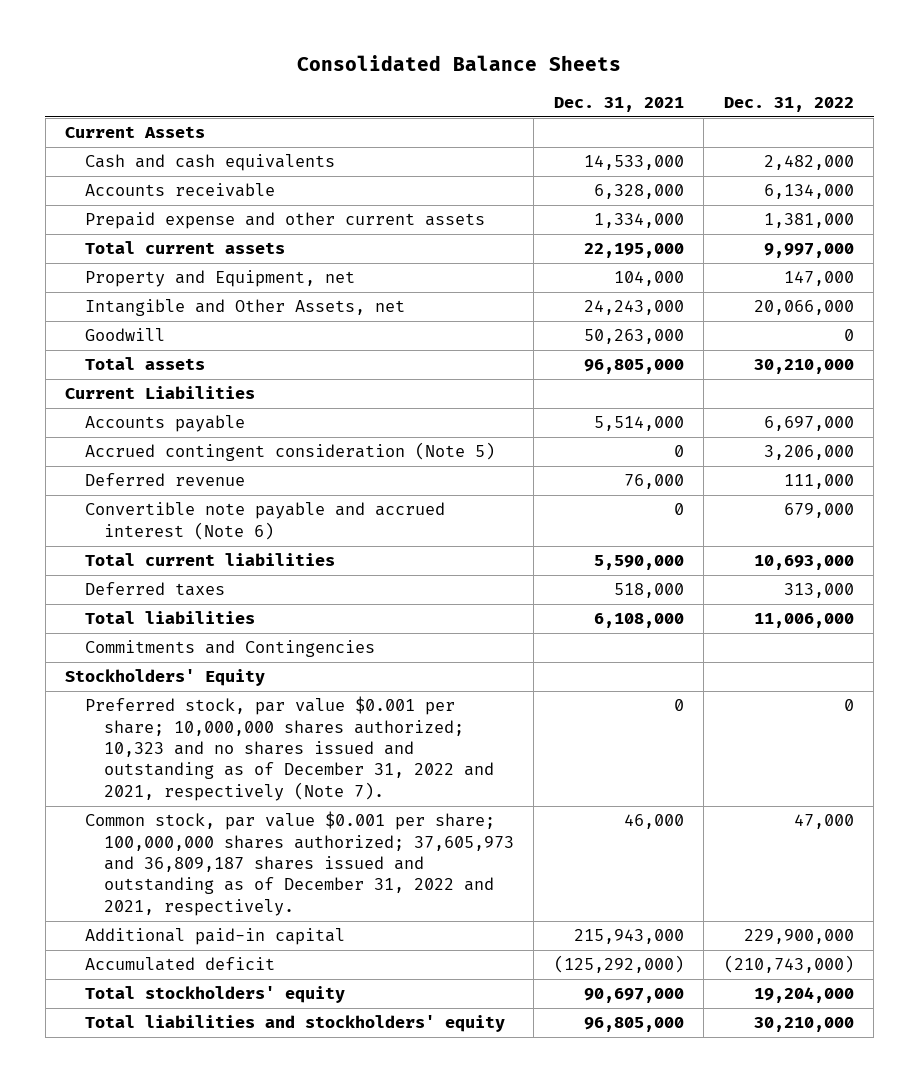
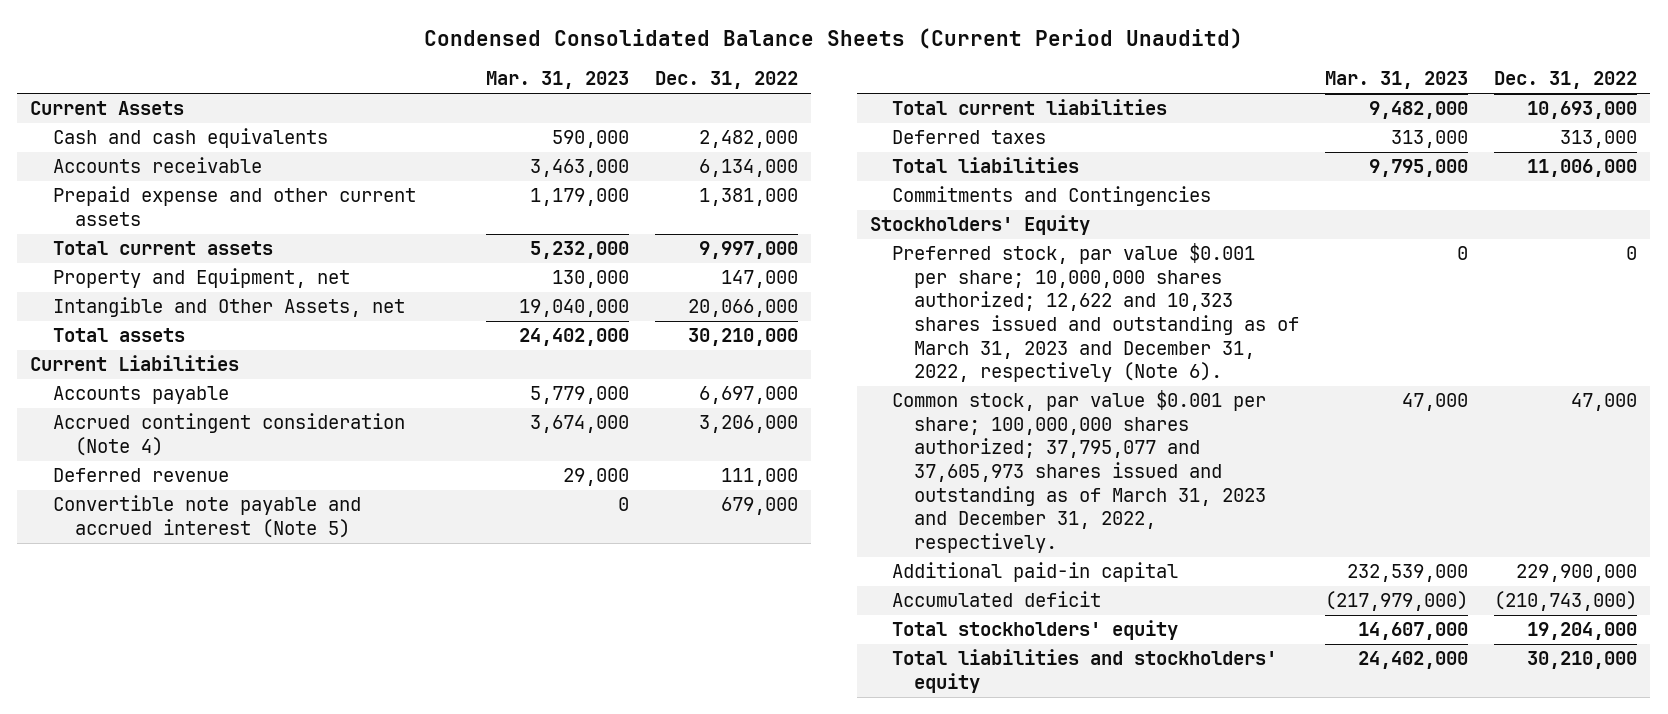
[297,54,622,71] Consolidated Balance Sheets -> [423,27,1243,49] Condensed Consolidated Balance Sheets (Current Period Unauditd)
[553,96,684,112] Dec. 31, 2021 -> none
none -> [485,71,629,90] Mar. 31, 2023
[84,328,165,342] Goodwill -> none
[84,442,495,462] Accrued contingent consideration (Note 5) -> [52,413,405,456] Accrued contingent consideration (Note 4)
[84,502,445,540] Convertible note payable and accrued interest (Note 6) -> [52,495,361,538] Convertible note payable and accrued interest (Note 5)
[84,696,494,801] Preferred stock, par value $0.001 per share; 10,000,000 shares authorized; 10,323 and no shares issued and outstanding as of December 31, 2022 and 2021, respectively (Note 7). -> [891,243,1299,383] Preferred stock, par value $0.001 per share; 10,000,000 shares authorized; 12,622 and 10,323 shares issued and outstanding as of March 31, 2023 and December 31, 2022, respectively (Note 6).
[84,811,514,916] Common stock, par value $0.001 per share; 100,000,000 shares authorized; 37,605,973 and 36,809,187 shares issued and outstanding as of December 31, 2022 and 2021, respectively. -> [891,390,1266,554] Common stock, par value $0.001 per share; 100,000,000 shares authorized; 37,795,077 and 37,605,973 shares issued and outstanding as of March 31, 2023 and December 31, 2022, respectively.

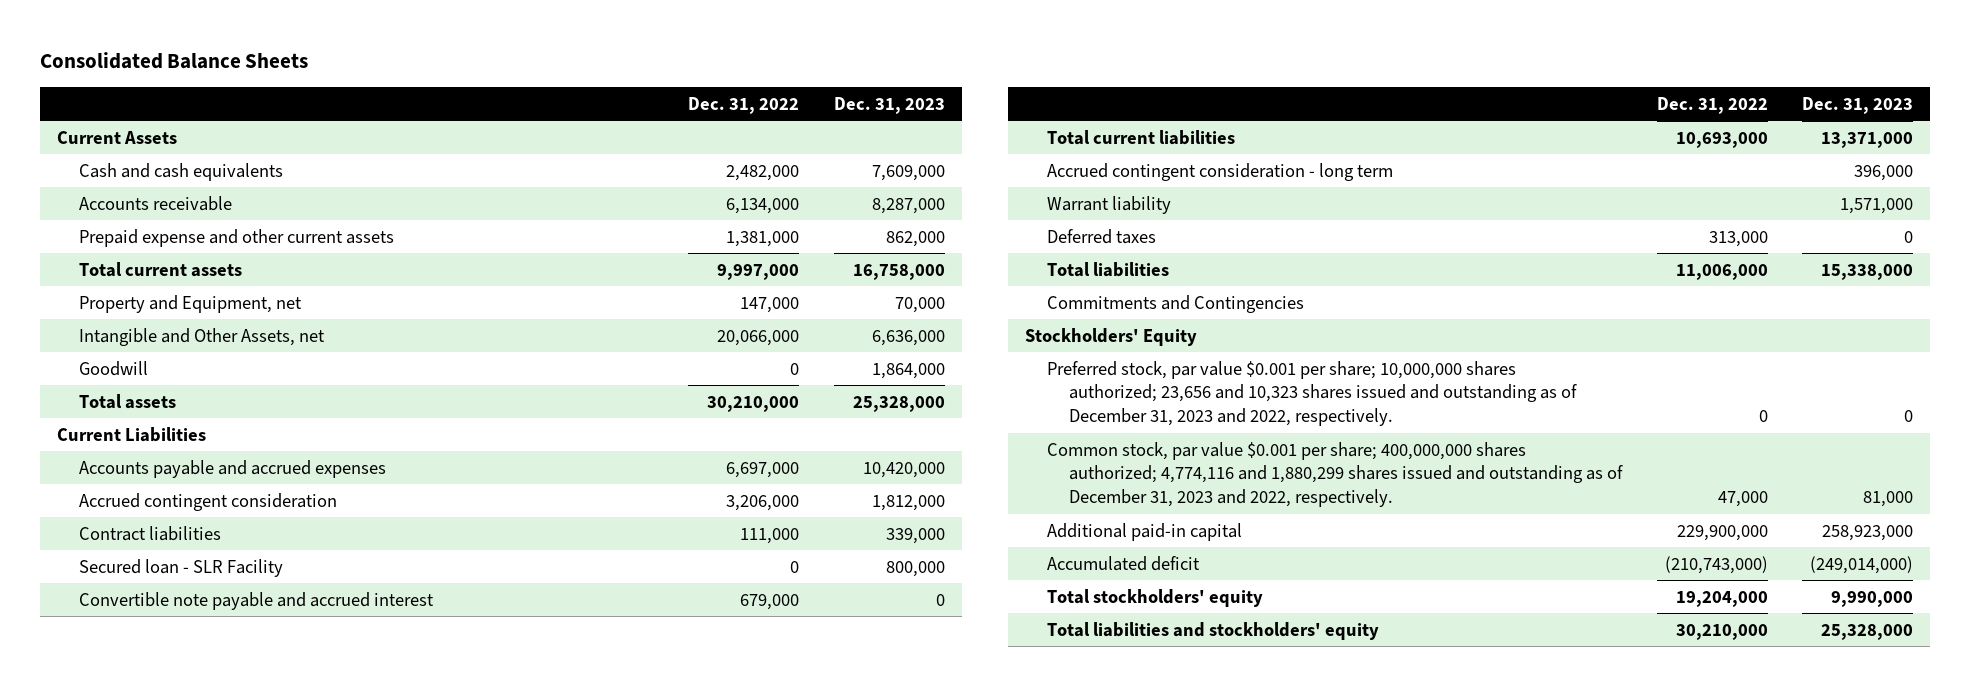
[423,27,1243,49] Condensed Consolidated Balance Sheets (Current Period Unauditd) -> [39,52,308,70] Consolidated Balance Sheets
[485,71,629,90] Mar. 31, 2023 -> none
none -> [833,96,945,114] Dec. 31, 2023
none -> [79,360,149,376] Goodwill
[52,386,229,405] Accounts payable -> [79,459,387,478] Accounts payable and accrued expenses
[52,413,405,456] Accrued contingent consideration (Note 4) -> [79,492,338,511] Accrued contingent consideration
[52,468,229,483] Deferred revenue -> [79,525,222,541] Contract liabilities
none -> [79,558,284,577] Secured loan - SLR Facility
[52,495,361,538] Convertible note payable and accrued interest (Note 5) -> [79,591,435,610] Convertible note payable and accrued interest
none -> [1047,162,1394,181] Accrued contingent consideration - long term
none -> [1047,195,1172,214] Warrant liability
[891,243,1299,383] Preferred stock, par value $0.001 per share; 10,000,000 shares authorized; 12,622 and 10,323 shares issued and outstanding as of March 31, 2023 and December 31, 2022, respectively (Note 6). -> [1047,360,1578,426] Preferred stock, par value $0.001 per share; 10,000,000 shares authorized; 23,656 and 10,323 shares issued and outstanding as of December 31, 2023 and 2022, respectively.
[891,390,1266,554] Common stock, par value $0.001 per share; 100,000,000 shares authorized; 37,795,077 and 37,605,973 shares issued and outstanding as of March 31, 2023 and December 31, 2022, respectively. -> [1047,441,1624,507] Common stock, par value $0.001 per share; 400,000,000 shares authorized; 4,774,116 and 1,880,299 shares issued and outstanding as of December 31, 2023 and 2022, respectively.

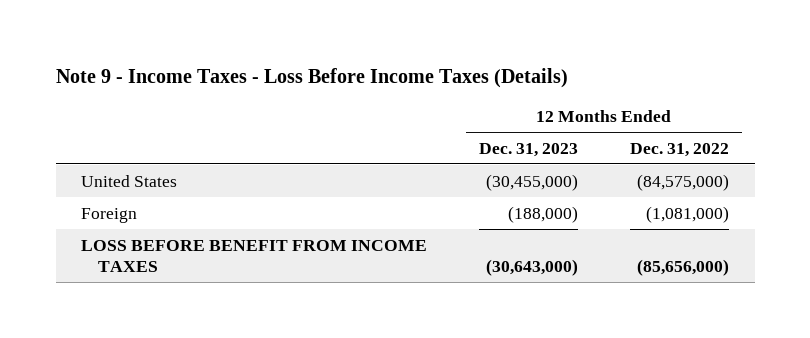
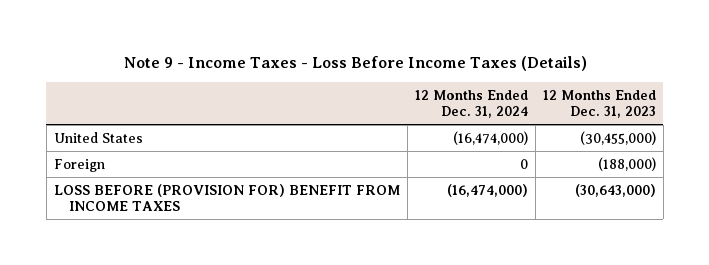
[630,142,730,157] Dec. 31, 2022 -> none
none -> [414,89,528,119] 12 Months Ended Dec. 31, 2024
[81,239,428,273] LOSS BEFORE BENEFIT FROM INCOME TAXES -> [53,183,400,212] LOSS BEFORE (PROVISION FOR) BENEFIT FROM INCOME TAXES

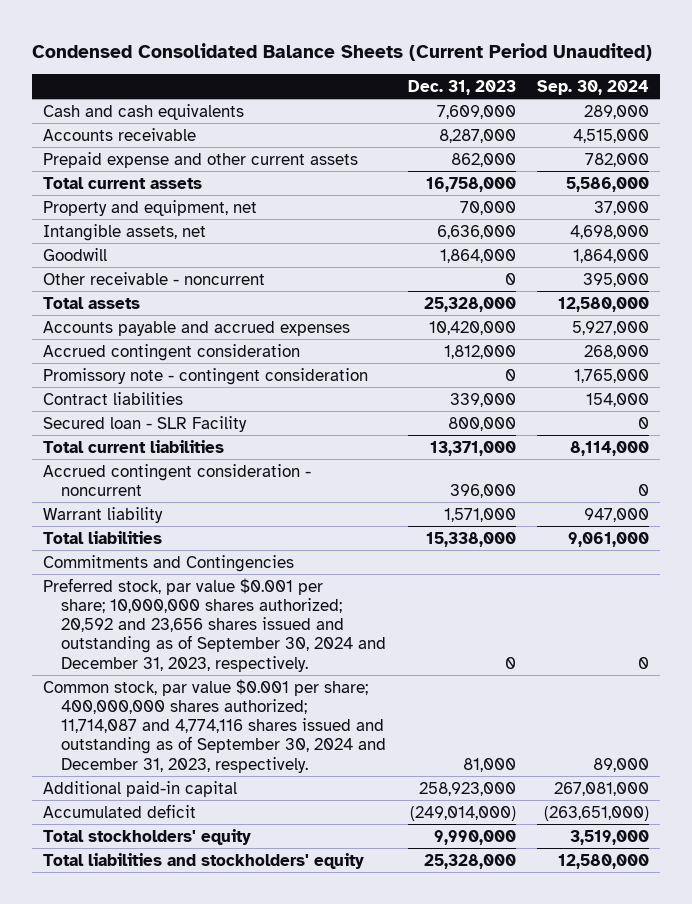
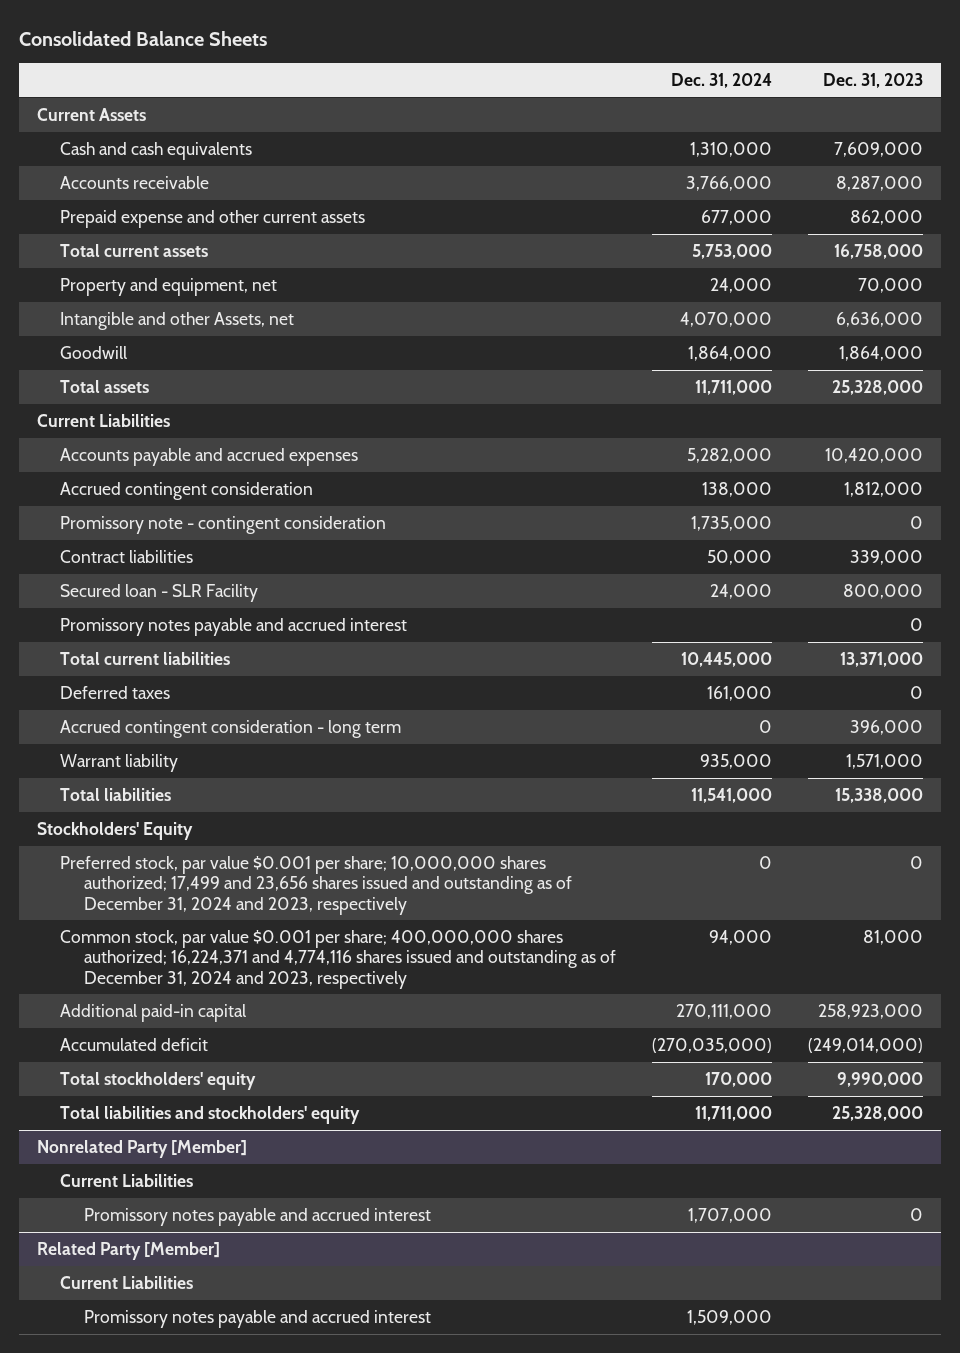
[32,42,653,61] Condensed Consolidated Balance Sheets (Current Period Unaudited) -> [18,30,267,46] Consolidated Balance Sheets
[537,80,650,96] Sep. 30, 2024 -> none
none -> [671,72,773,88] Dec. 31, 2024
none -> [36,107,146,121] Current Assets
[42,223,206,241] Intangible assets, net -> [60,311,295,330] Intangible and other Assets, net
[42,271,265,285] Other receivable - noncurrent -> none
none -> [36,413,170,427] Current Liabilities
none -> [60,617,408,636] Promissory notes payable and accrued interest
none -> [60,685,171,699] Deferred taxes
[42,463,311,496] Accrued contingent consideration - noncurrent -> [60,719,402,738] Accrued contingent consideration - long term
[42,554,294,572] Commitments and Contingencies -> none
none -> [36,821,193,840] Stockholders' Equity
[42,577,387,672] Preferred stock, par value $0.001 per share; 10,000,000 shares authorized; 20,592 and 23,656 shares issued and outstanding as of September 30, 2024 and December 31, 2023, respectively. -> [60,855,573,915] Preferred stock, par value $0.001 per share; 10,000,000 shares authorized; 17,499 and 23,656 shares issued and outstanding as of December 31, 2024 and 2023, respectively
[42,678,387,773] Common stock, par value $0.001 per share; 400,000,000 shares authorized; 11,714,087 and 4,774,116 shares issued and outstanding as of September 30, 2024 and December 31, 2023, respectively. -> [60,929,617,989] Common stock, par value $0.001 per share; 400,000,000 shares authorized; 16,224,371 and 4,774,116 shares issued and outstanding as of December 31, 2024 and 2023, respectively
none -> [36,1139,247,1158] Nonrelated Party [Member]
none -> [60,1173,194,1187] Current Liabilities
none -> [84,1207,432,1226] Promissory notes payable and accrued interest
none -> [36,1241,220,1260] Related Party [Member]
none -> [60,1275,194,1289] Current Liabilities
none -> [84,1309,432,1328] Promissory notes payable and accrued interest

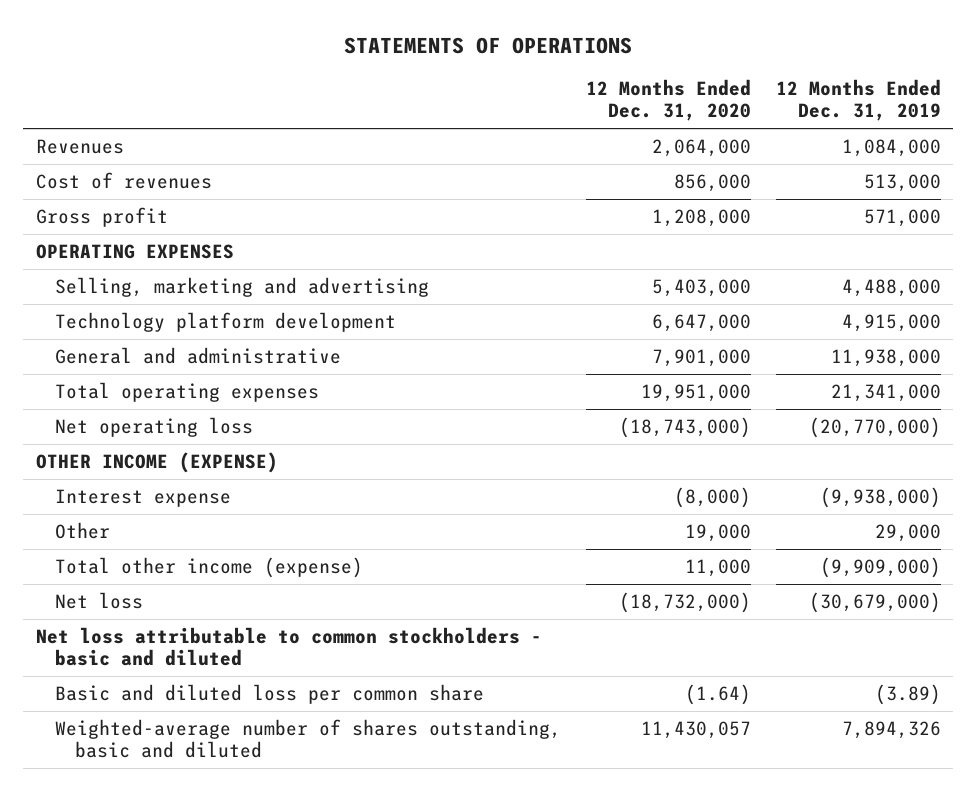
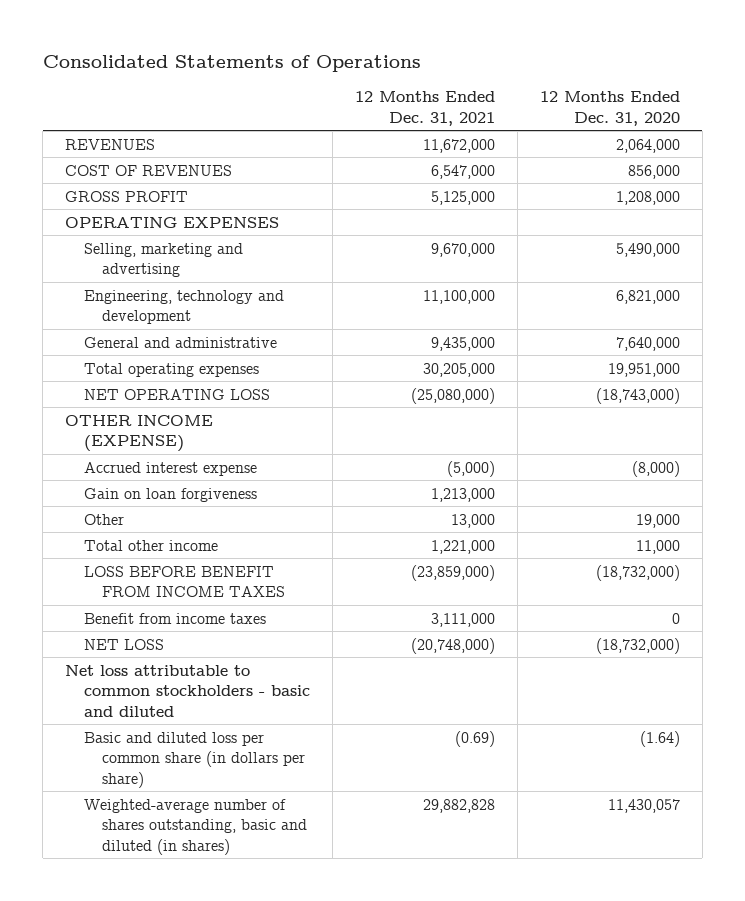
[344,36,633,54] STATEMENTS OF OPERATIONS -> [42,54,421,72] Consolidated Statements of Operations
[775,79,941,122] 12 Months Ended Dec. 31, 2019 -> none
none -> [354,91,495,126] 12 Months Ended Dec. 31, 2021
[35,139,124,155] Revenues -> [65,138,156,150] REVENUES
[35,172,212,190] Cost of revenues -> [65,164,233,176] COST OF REVENUES
[35,207,168,228] Gross profit -> [65,190,189,202] GROSS PROFIT
[651,279,751,298] 5,403,000 -> [615,242,680,257] 5,490,000
[55,312,397,333] Technology platform development -> [83,289,284,325] Engineering, technology and development
[651,314,751,333] 6,647,000 -> [615,289,680,304] 6,821,000
[651,349,751,368] 7,901,000 -> [615,336,680,351] 7,640,000
[55,417,254,438] Net operating loss -> [83,388,270,400] NET OPERATING LOSS
[55,489,232,508] Interest expense -> [83,461,257,476] Accrued interest expense
none -> [83,487,257,502] Gain on loan forgiveness
[55,557,364,579] Total other income (expense) -> [83,539,218,551] Total other income
none -> [83,565,286,598] LOSS BEFORE BENEFIT FROM INCOME TAXES
none -> [83,612,266,624] Benefit from income taxes
[55,592,144,610] Net loss -> [83,638,164,650] NET LOSS
[55,684,485,705] Basic and diluted loss per common share -> [83,731,306,788] Basic and diluted loss per common share (in dollars per share)
[55,719,562,759] Weighted-average number of shares outstanding, basic and diluted -> [83,798,308,855] Weighted-average number of shares outstanding, basic and diluted (in shares)

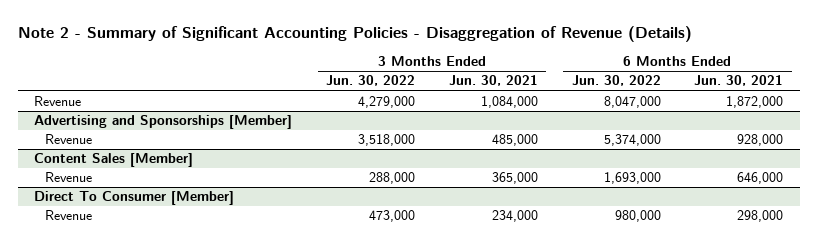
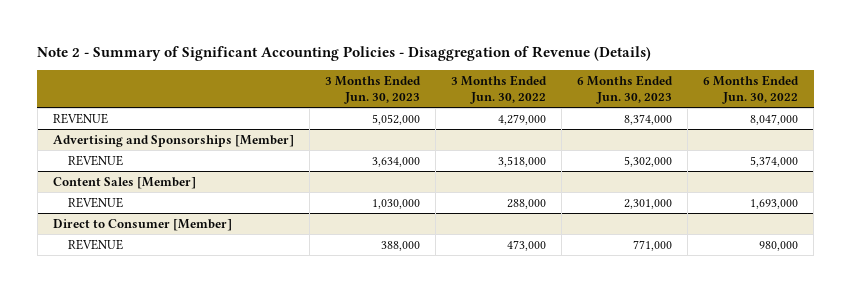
[448,75,538,87] Jun. 30, 2021 -> none
[694,75,784,87] Jun. 30, 2021 -> none
none -> [324,74,421,105] 3 Months Ended Jun. 30, 2023
none -> [577,74,674,105] 6 Months Ended Jun. 30, 2023
[34,96,82,107] Revenue -> [52,112,108,124] REVENUE
[44,134,92,145] Revenue -> [68,154,124,166] REVENUE
[44,172,92,183] Revenue -> [68,196,124,208] REVENUE
[34,191,235,206] Direct To Consumer [Member] -> [52,218,232,231] Direct to Consumer [Member]
[44,210,92,221] Revenue -> [68,238,124,250] REVENUE

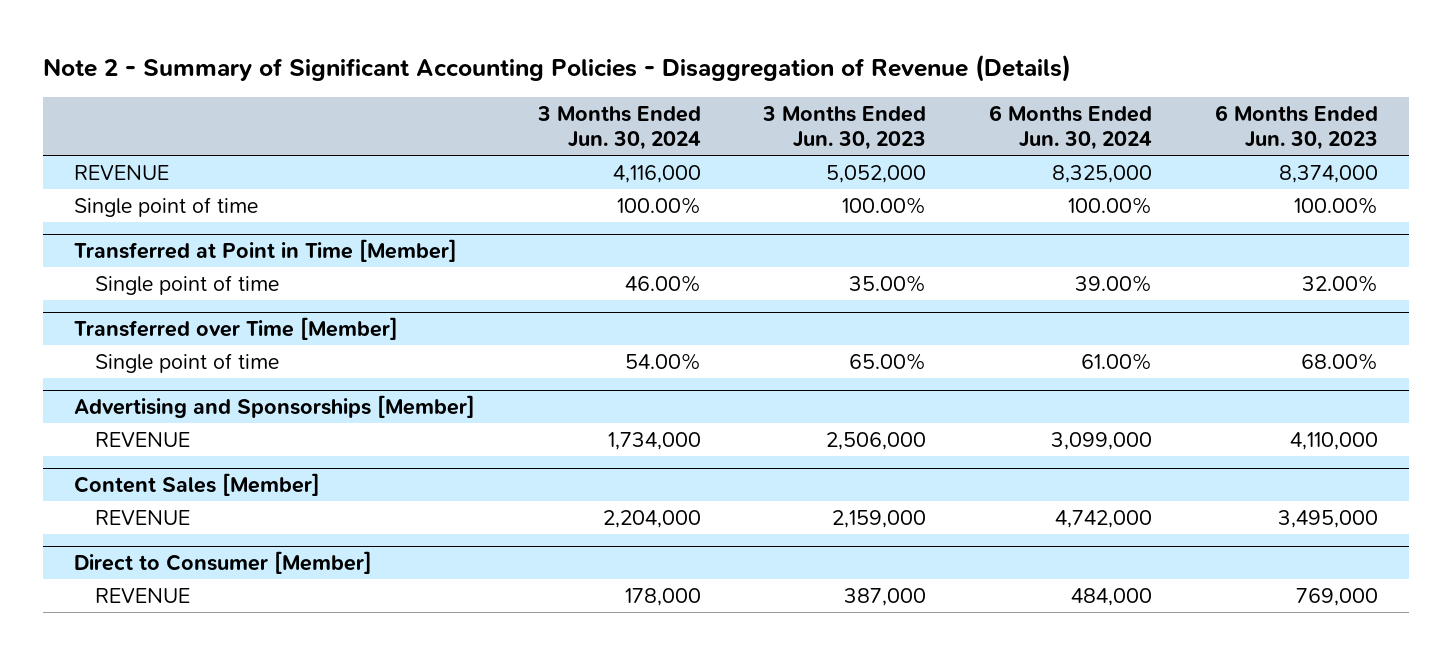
[450,74,547,105] 3 Months Ended Jun. 30, 2022 -> none
[703,74,800,105] 6 Months Ended Jun. 30, 2022 -> none
none -> [536,106,701,150] 3 Months Ended Jun. 30, 2024
none -> [988,105,1152,150] 6 Months Ended Jun. 30, 2024
none -> [74,196,259,217] Single point of time
none -> [74,239,458,263] Transferred at Point in Time [Member]
none -> [95,274,280,295] Single point of time
none -> [74,317,399,341] Transferred over Time [Member]
none -> [95,352,280,373] Single point of time
[371,156,420,167] 3,634,000 -> [826,431,927,450] 2,506,000
[624,155,673,167] 5,302,000 -> [1289,431,1378,450] 4,110,000
[371,198,420,209] 1,030,000 -> [832,509,927,528] 2,159,000
[624,198,673,209] 2,301,000 -> [1277,509,1378,528] 3,495,000
[380,240,420,251] 388,000 -> [844,587,927,606] 387,000
[633,239,673,251] 771,000 -> [1295,587,1378,606] 769,000

